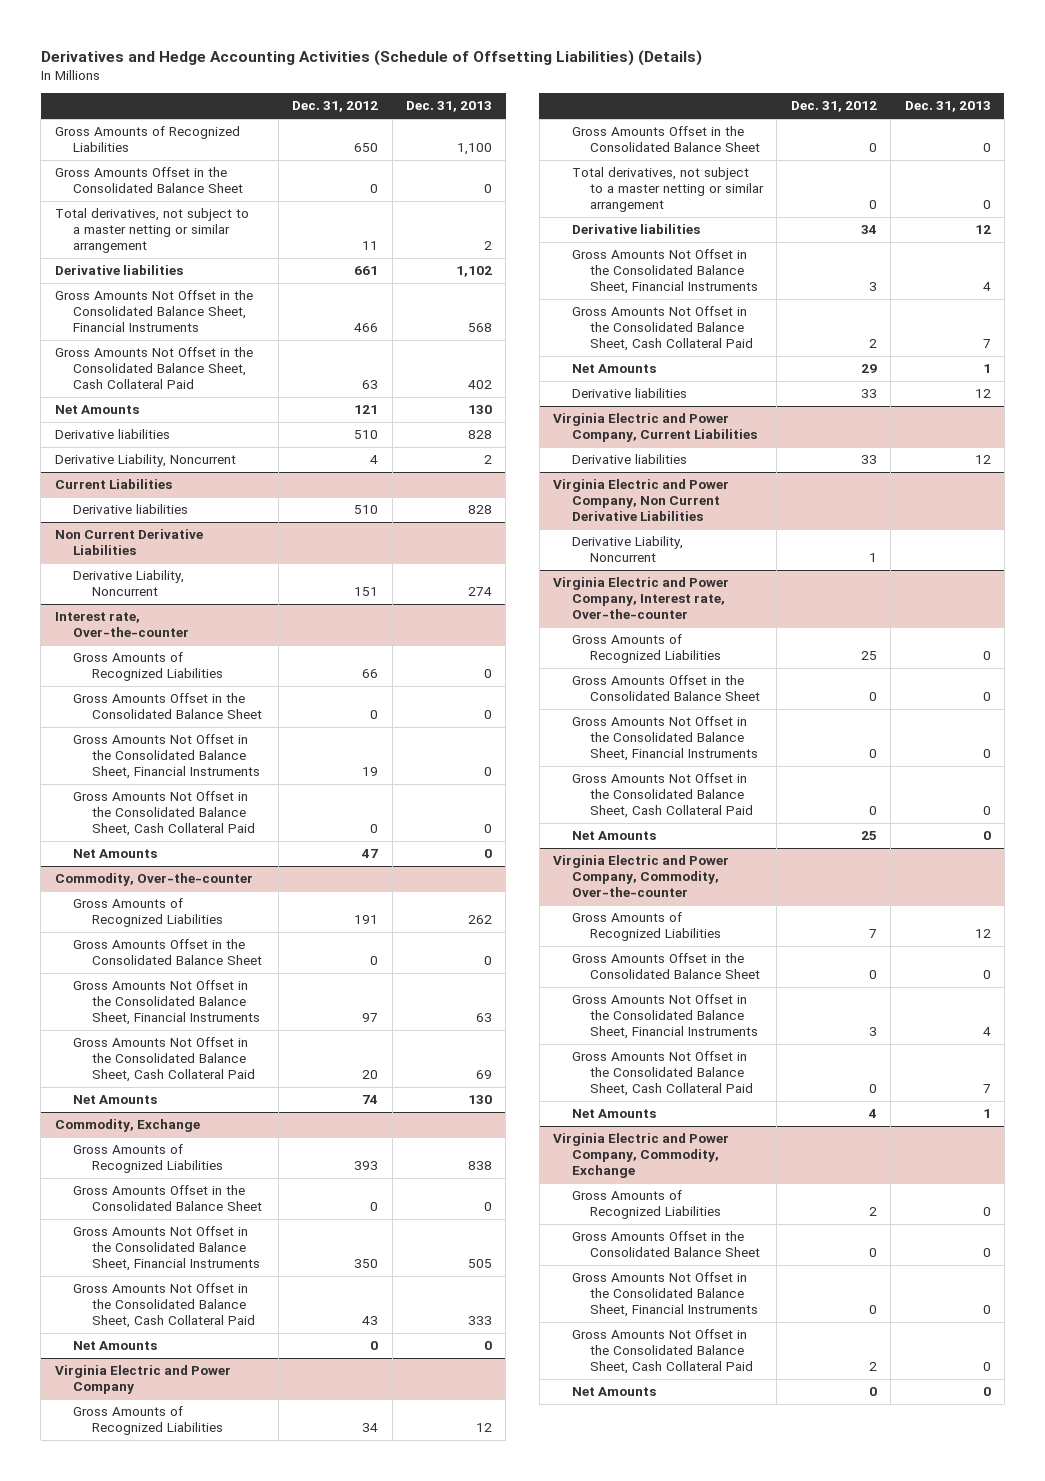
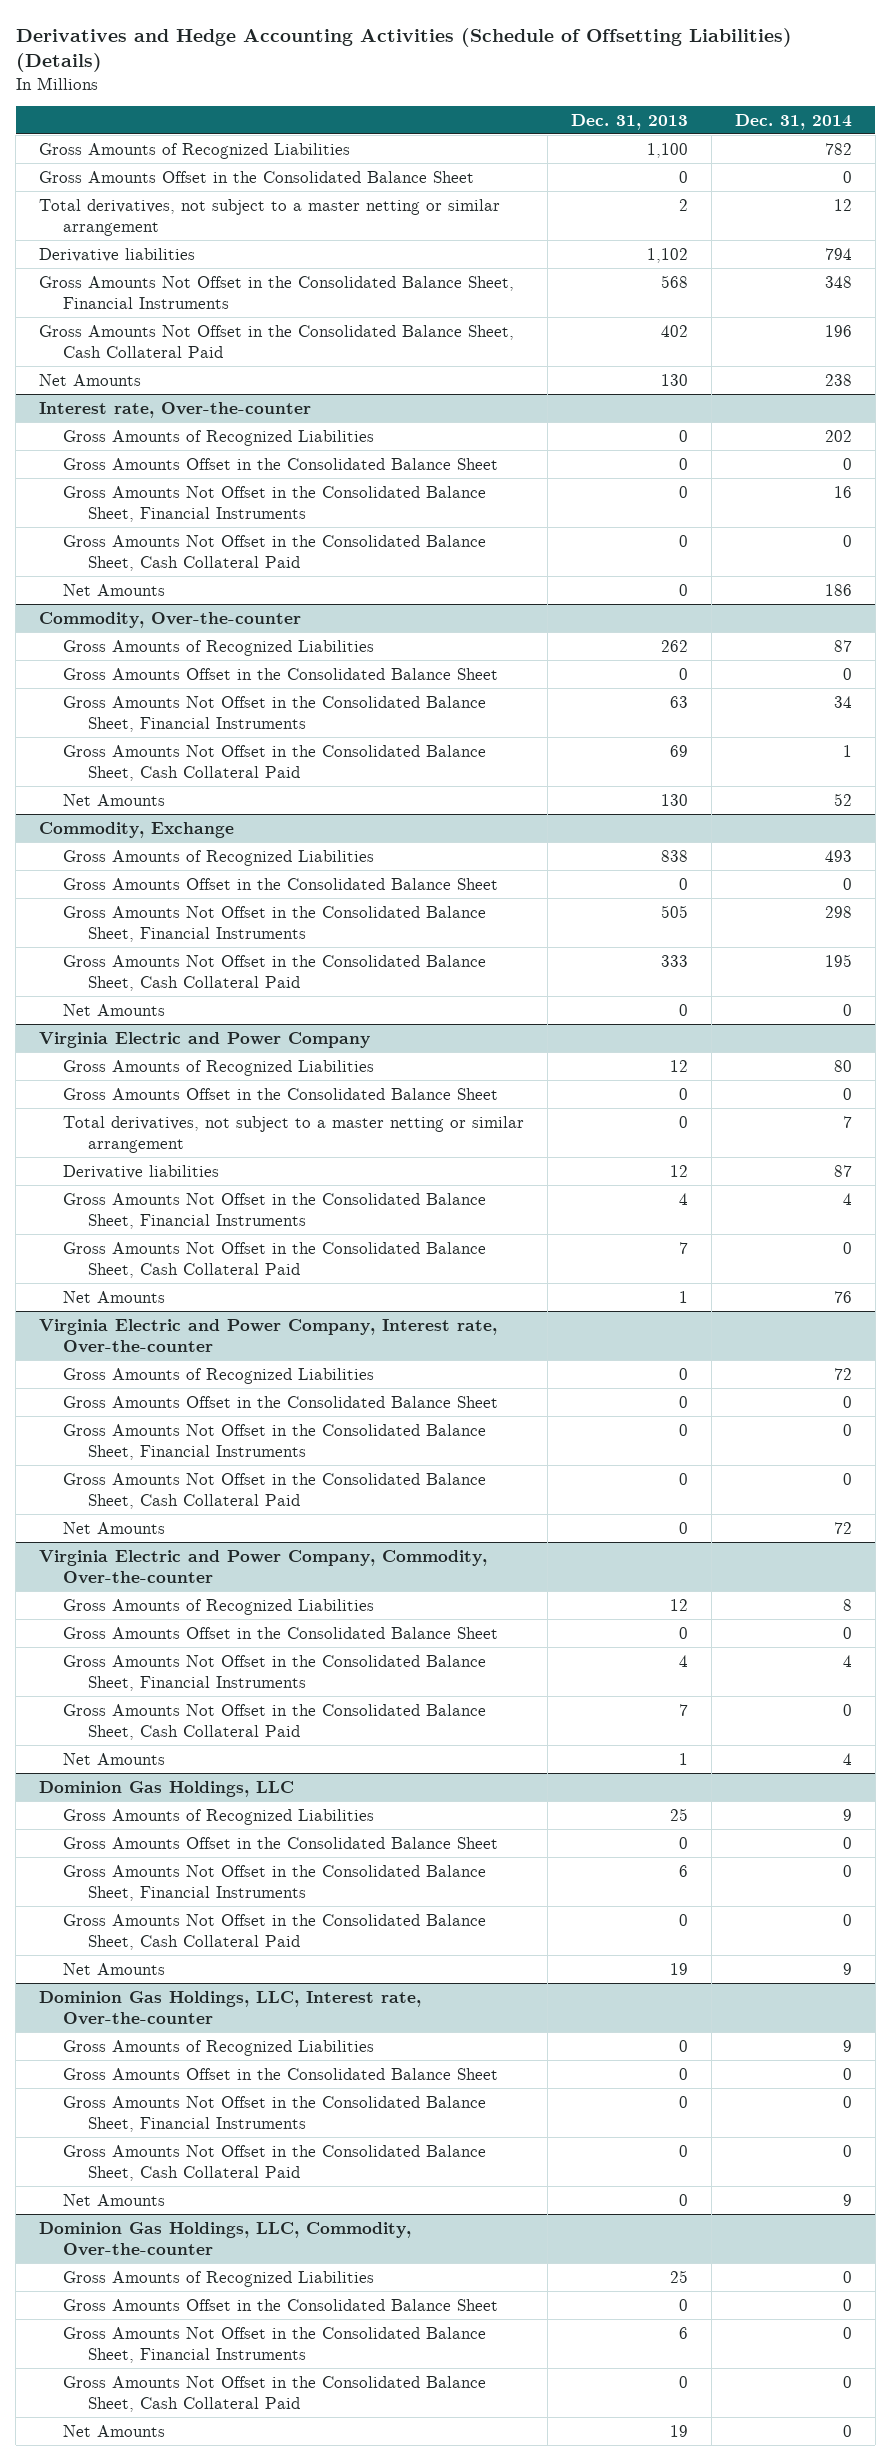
[292,101,379,113] Dec. 31, 2012 -> none
none -> [734,113,852,130] Dec. 31, 2014
[54,429,170,440] Derivative liabilities -> none
[54,454,236,468] Derivative Liability, Noncurrent -> none
[54,479,172,490] Current Liabilities -> none
[73,504,189,515] Derivative liabilities -> none
[54,529,203,556] Non Current Derivative Liabilities -> none
[73,570,185,597] Derivative Liability, Noncurrent -> none
[571,388,687,399] Derivative liabilities -> none
[553,413,757,443] Virginia Electric and Power Company, Current Liabilities -> none
[571,454,687,465] Derivative liabilities -> none
[553,479,730,522] Virginia Electric and Power Company, Non Current Derivative Liabilities -> none
[571,536,683,563] Derivative Liability, Noncurrent -> none
[553,1133,730,1179] Virginia Electric and Power Company, Commodity, Exchange -> none
none -> [39,1780,295,1797] Dominion Gas Holdings, LLC
none -> [63,1808,375,1825] Gross Amounts of Recognized Liabilities
none -> [63,1836,499,1849] Gross Amounts Offset in the Consolidated Balance Sheet
none -> [63,1864,487,1901] Gross Amounts Not Offset in the Consolidated Balance Sheet, Financial Instruments
none -> [63,1913,487,1950] Gross Amounts Not Offset in the Consolidated Balance Sheet, Cash Collateral Paid
none -> [63,1962,166,1975] Net Amounts
none -> [39,1990,422,2025] Dominion Gas Holdings, LLC, Interest rate, Over-the-counter
none -> [39,2221,412,2256] Dominion Gas Holdings, LLC, Commodity, Over-the-counter
none -> [63,2270,375,2287] Gross Amounts of Recognized Liabilities
none -> [63,2298,499,2311] Gross Amounts Offset in the Consolidated Balance Sheet
none -> [63,2326,487,2363] Gross Amounts Not Offset in the Consolidated Balance Sheet, Financial Instruments
none -> [63,2375,487,2412] Gross Amounts Not Offset in the Consolidated Balance Sheet, Cash Collateral Paid
none -> [63,2424,166,2437] Net Amounts

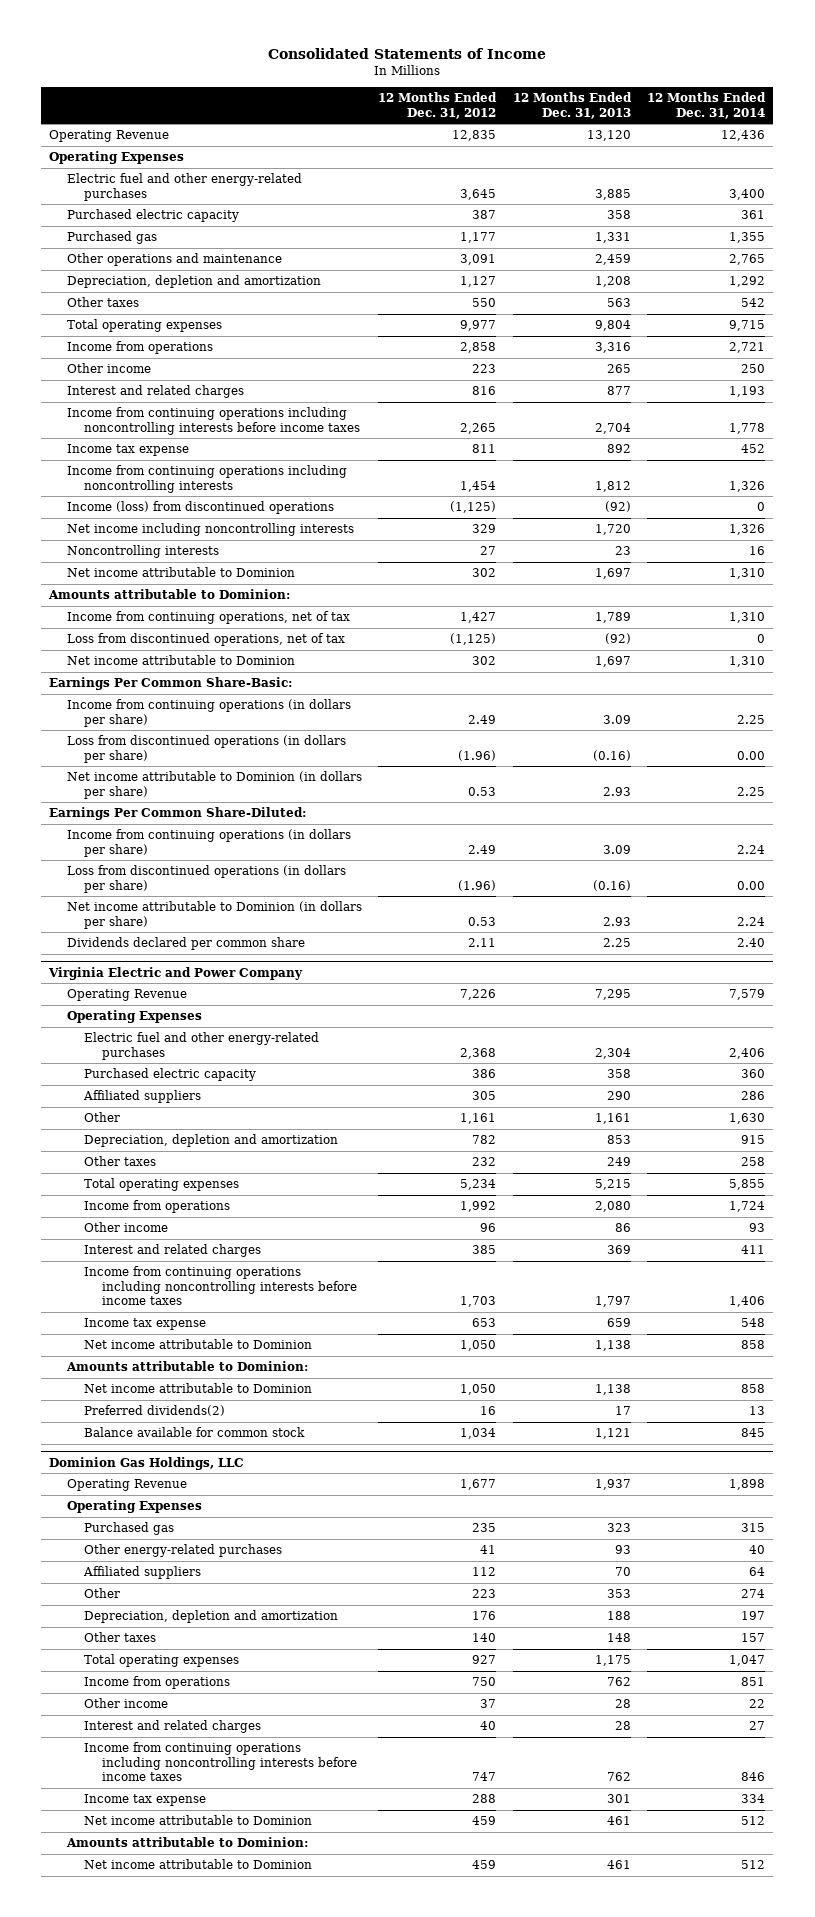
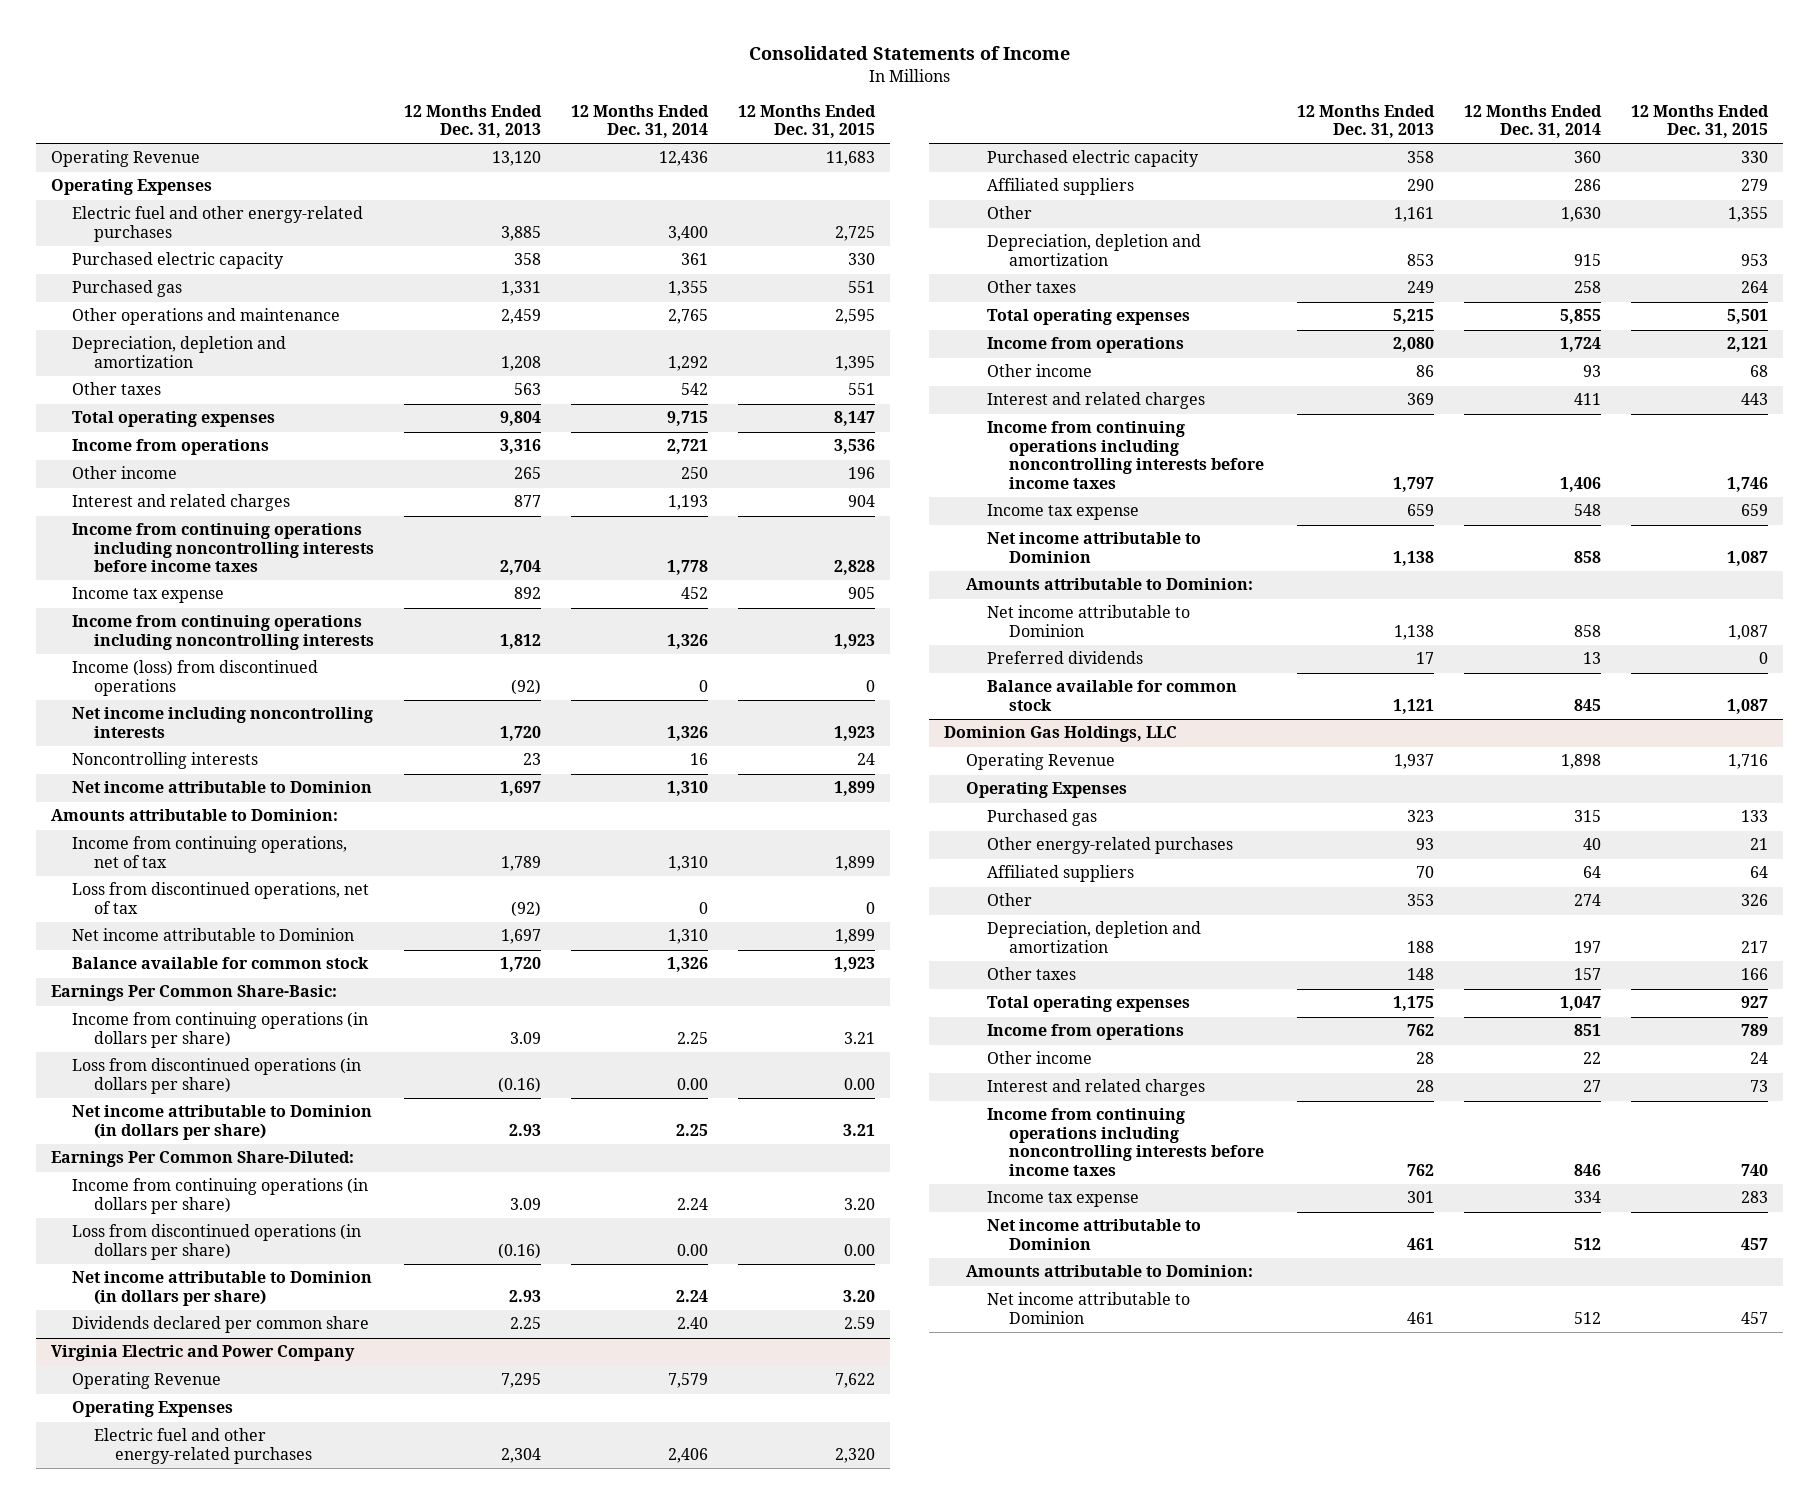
[378,92,498,119] 12 Months Ended Dec. 31, 2012 -> none
none -> [737,105,876,139] 12 Months Ended Dec. 31, 2015
none -> [72,957,370,970] Balance available for common stock
[84,1405,226,1417] Preferred dividends(2) -> [987,651,1144,665] Preferred dividends

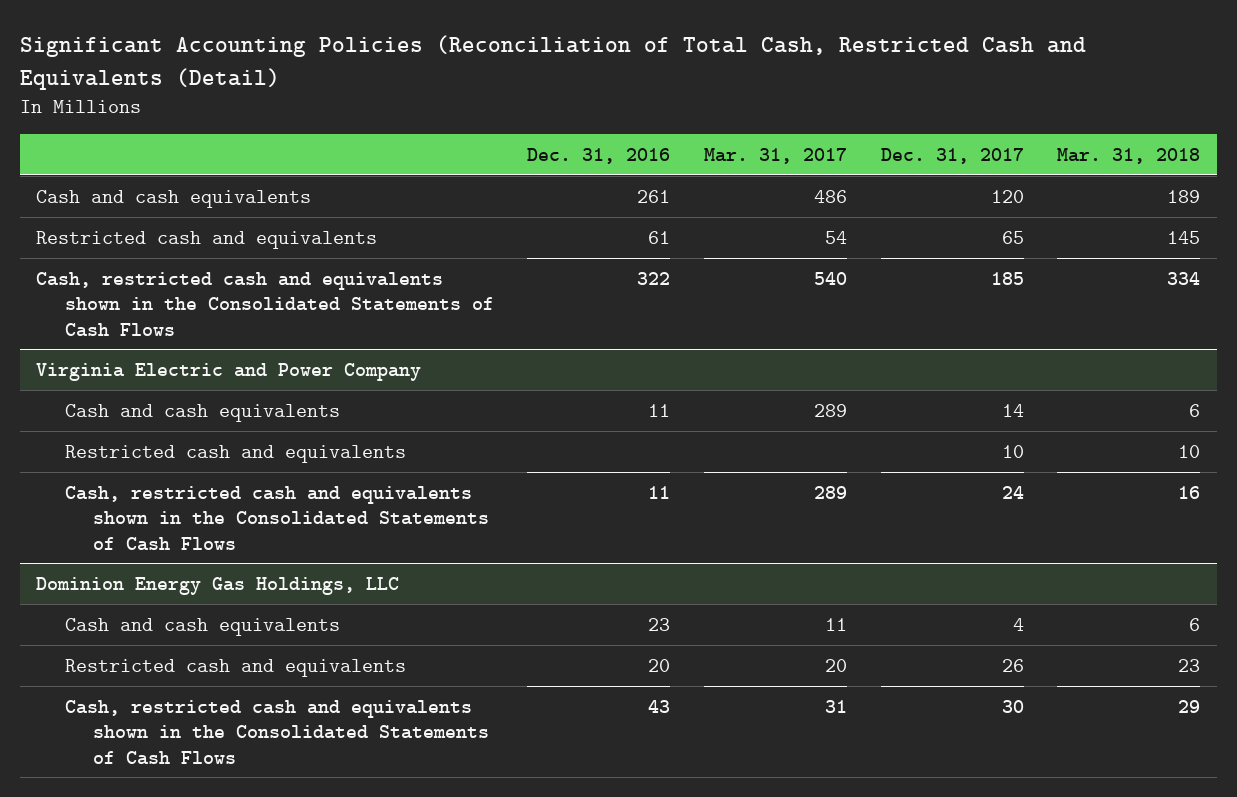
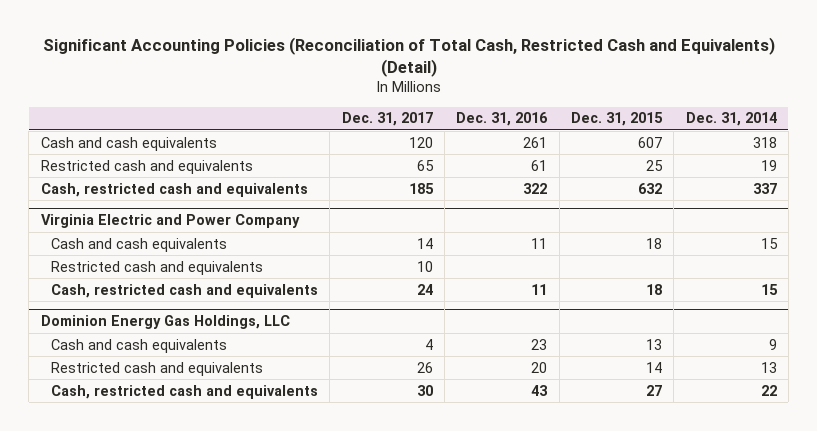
[19,35,1086,90] Significant Accounting Policies (Reconciliation of Total Cash, Restricted Cash and Equivalents (Detail) -> [42,37,775,78] Significant Accounting Policies (Reconciliation of Total Cash, Restricted Cash and Equivalents) (Detail)
[704,147,848,164] Mar. 31, 2017 -> none
[1057,147,1201,164] Mar. 31, 2018 -> none
none -> [570,112,663,127] Dec. 31, 2015
none -> [685,112,777,127] Dec. 31, 2014
[36,271,494,337] Cash, restricted cash and equivalents shown in the Consolidated Statements of Cash Flows -> [40,182,308,197] Cash, restricted cash and equivalents
[64,485,489,551] Cash, restricted cash and equivalents shown in the Consolidated Statements of Cash Flows -> [50,283,318,298] Cash, restricted cash and equivalents
[64,699,489,765] Cash, restricted cash and equivalents shown in the Consolidated Statements of Cash Flows -> [50,384,318,399] Cash, restricted cash and equivalents

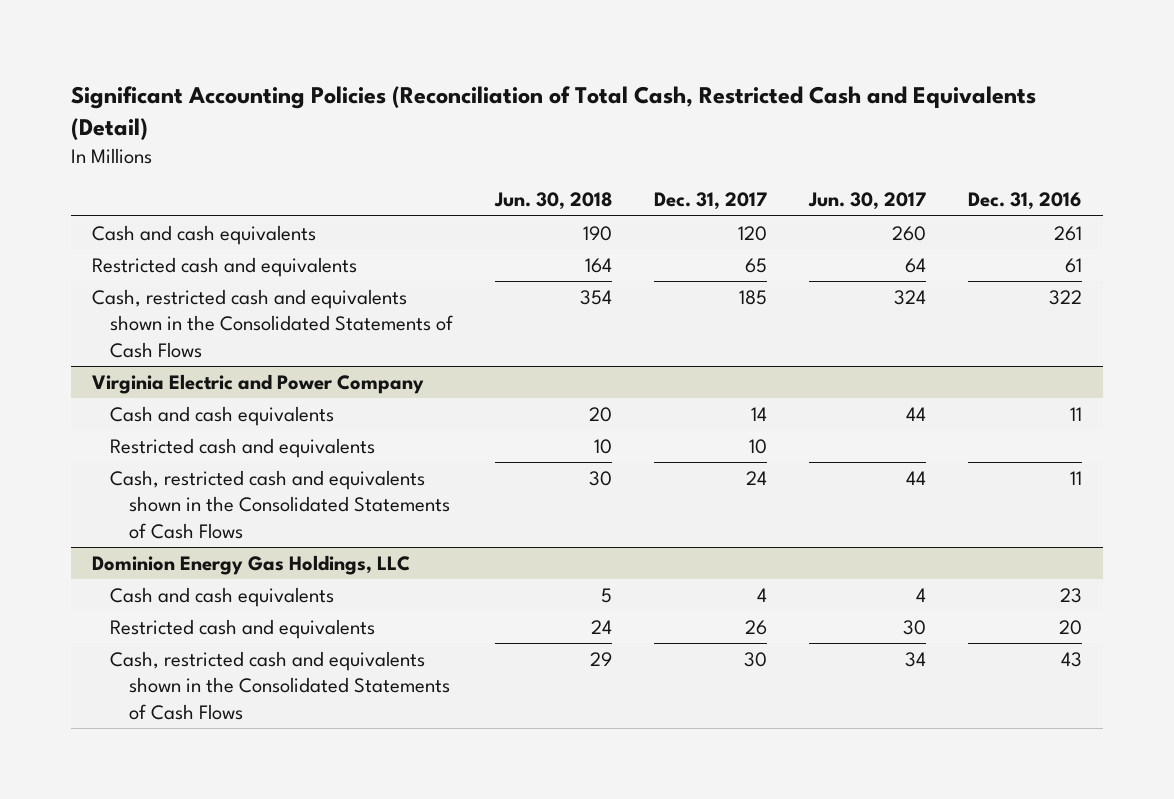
[42,37,775,78] Significant Accounting Policies (Reconciliation of Total Cash, Restricted Cash and Equivalents) (Detail) -> [70,85,1036,140] Significant Accounting Policies (Reconciliation of Total Cash, Restricted Cash and Equivalents (Detail)
[570,112,663,127] Dec. 31, 2015 -> none
[685,112,777,127] Dec. 31, 2014 -> none
none -> [494,192,613,211] Jun. 30, 2018
none -> [808,192,927,211] Jun. 30, 2017
[40,182,308,197] Cash, restricted cash and equivalents -> [91,288,454,358] Cash, restricted cash and equivalents shown in the Consolidated Statements of Cash Flows
[50,283,318,298] Cash, restricted cash and equivalents -> [110,469,451,539] Cash, restricted cash and equivalents shown in the Consolidated Statements of Cash Flows
[50,384,318,399] Cash, restricted cash and equivalents -> [110,650,451,720] Cash, restricted cash and equivalents shown in the Consolidated Statements of Cash Flows

